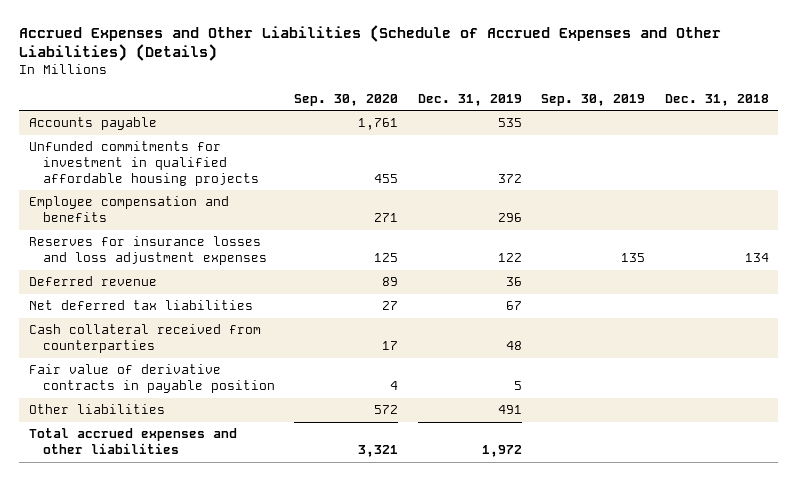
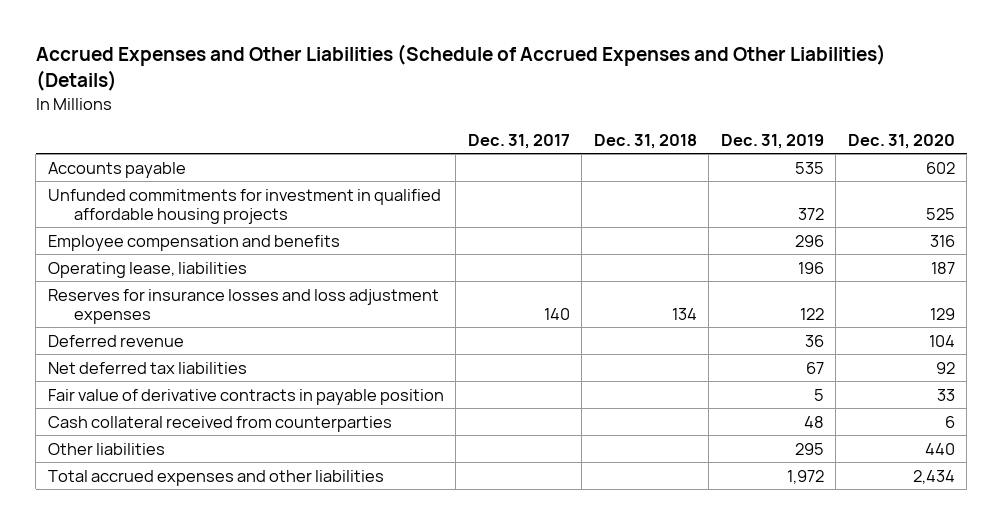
[294,93,399,106] Sep. 30, 2020 -> none
[541,93,646,106] Sep. 30, 2019 -> none
none -> [467,133,570,149] Dec. 31, 2017
none -> [847,133,955,149] Dec. 31, 2020
none -> [47,261,247,278] Operating lease, liabilities
[28,324,261,353] Cash collateral received from counterparties -> [47,415,392,432] Cash collateral received from counterparties
[497,405,522,415] 491 -> [794,442,824,455] 295

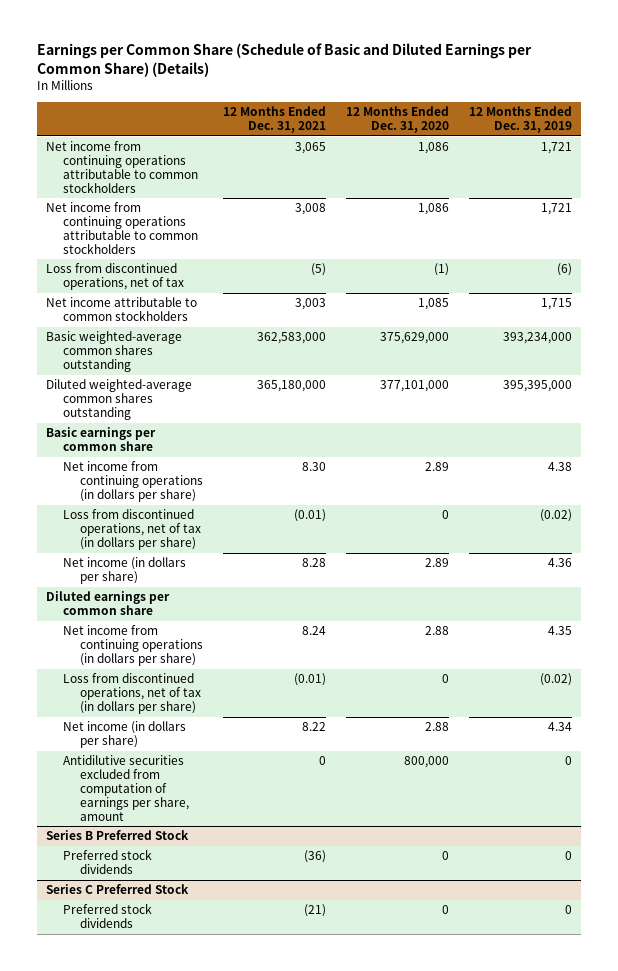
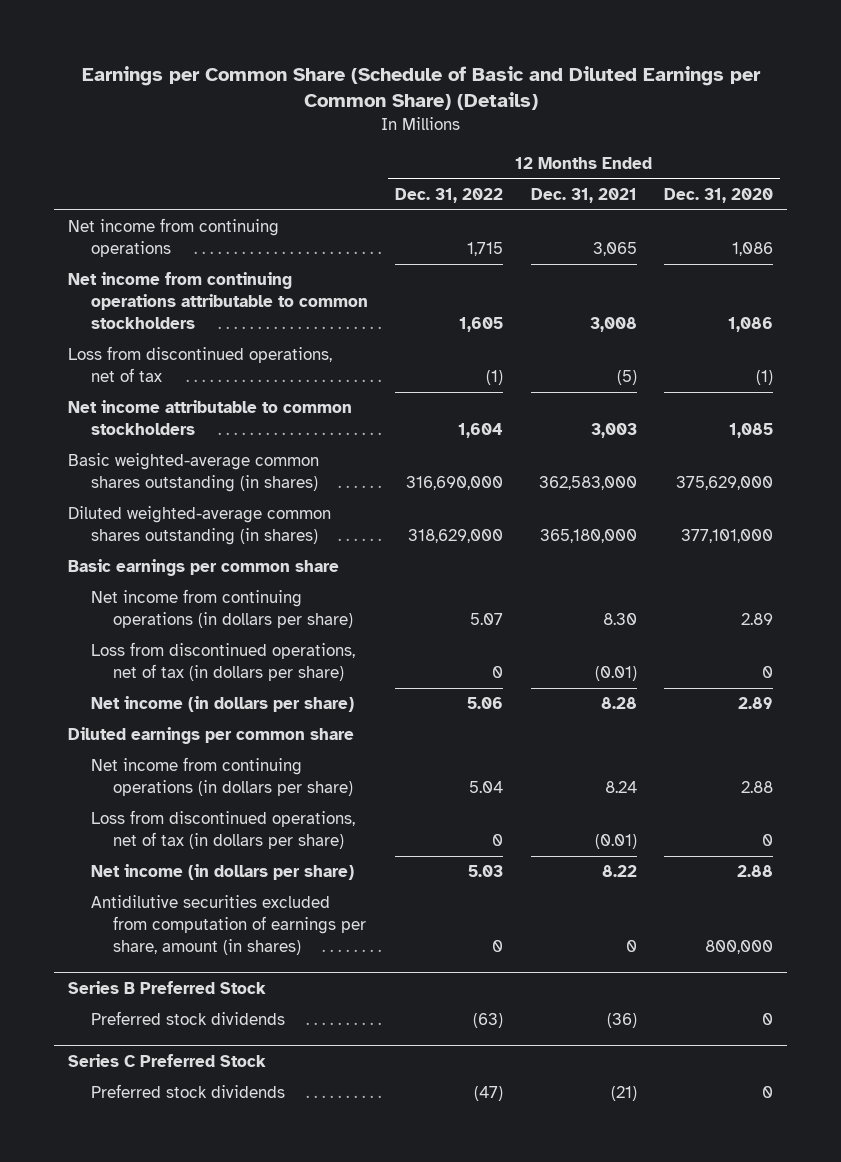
[468,106,572,134] 12 Months Ended Dec. 31, 2019 -> none
none -> [395,188,504,204] Dec. 31, 2022
[46,141,199,193] Net income from continuing operations attributable to common stockholders -> [67,218,279,258] Net income from continuing operations
[46,331,183,372] Basic weighted-average common shares outstanding -> [67,453,319,493] Basic weighted-average common shares outstanding (in shares)
[46,379,193,420] Diluted weighted-average common shares outstanding -> [67,506,331,546] Diluted weighted-average common shares outstanding (in shares)
[63,755,190,821] Antidilutive securities excluded from computation of earnings per share, amount -> [90,895,367,956] Antidilutive securities excluded from computation of earnings per share, amount (in shares)

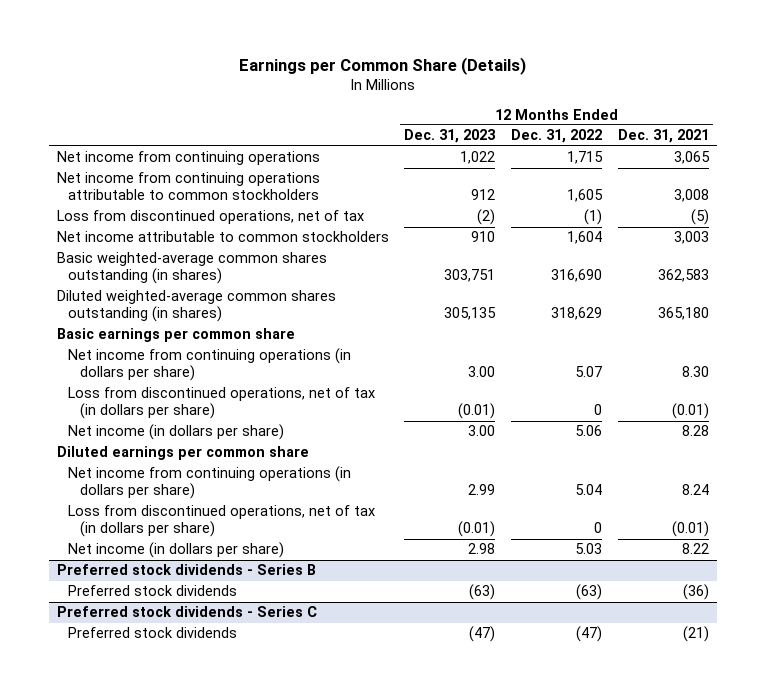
[81,65,761,111] Earnings per Common Share (Schedule of Basic and Diluted Earnings per Common Share) (Details) -> [238,56,526,75] Earnings per Common Share (Details)
[664,188,774,204] Dec. 31, 2020 -> none
none -> [404,129,497,144] Dec. 31, 2023
[406,476,504,491] 316,690,000 -> [551,269,603,283] 316,690
[538,476,637,491] 362,583,000 -> [658,269,710,283] 362,583
[408,529,504,544] 318,629,000 -> [551,307,603,321] 318,629
[539,529,637,544] 365,180,000 -> [658,307,710,321] 365,180
[90,895,367,956] Antidilutive securities excluded from computation of earnings per share, amount (in shares) -> none
[67,981,266,995] Series B Preferred Stock -> [56,564,316,576] Preferred stock dividends - Series B
[67,1054,266,1068] Series C Preferred Stock -> [56,606,317,618] Preferred stock dividends - Series C

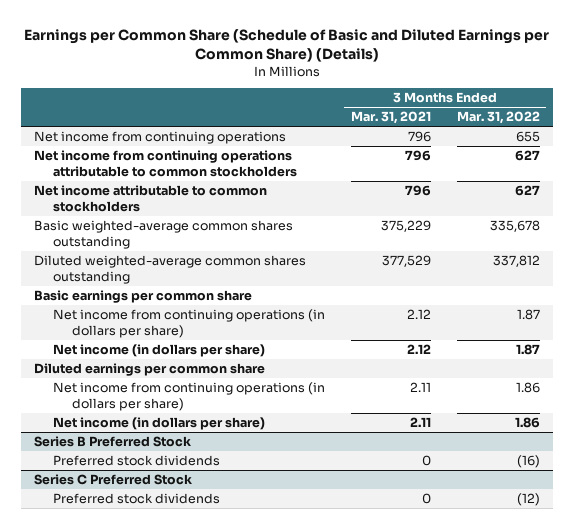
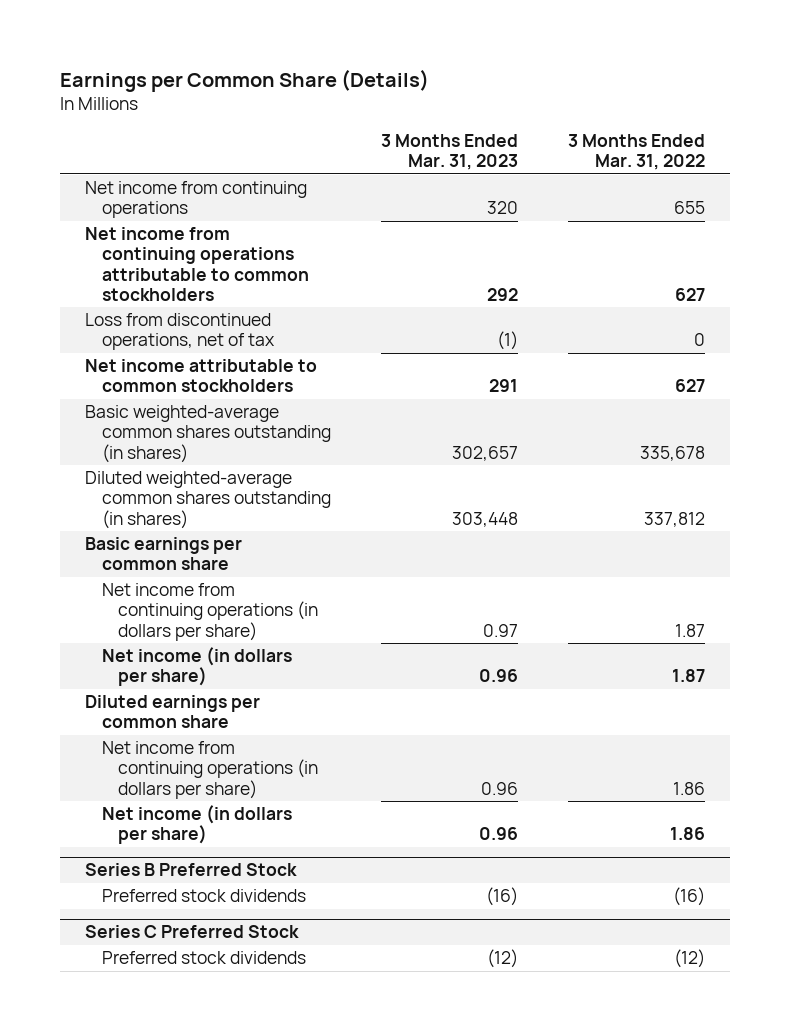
[23,28,549,63] Earnings per Common Share (Schedule of Basic and Diluted Earnings per Common Share) (Details) -> [59,68,429,92] Earnings per Common Share (Details)
[350,111,431,125] Mar. 31, 2021 -> none
none -> [380,134,518,171] 3 Months Ended Mar. 31, 2023
none -> [84,313,275,351] Loss from discontinued operations, net of tax
[33,220,293,249] Basic weighted-average common shares outstanding -> [84,405,331,463] Basic weighted-average common shares outstanding (in shares)
[33,255,306,284] Diluted weighted-average common shares outstanding -> [84,471,331,529] Diluted weighted-average common shares outstanding (in shares)

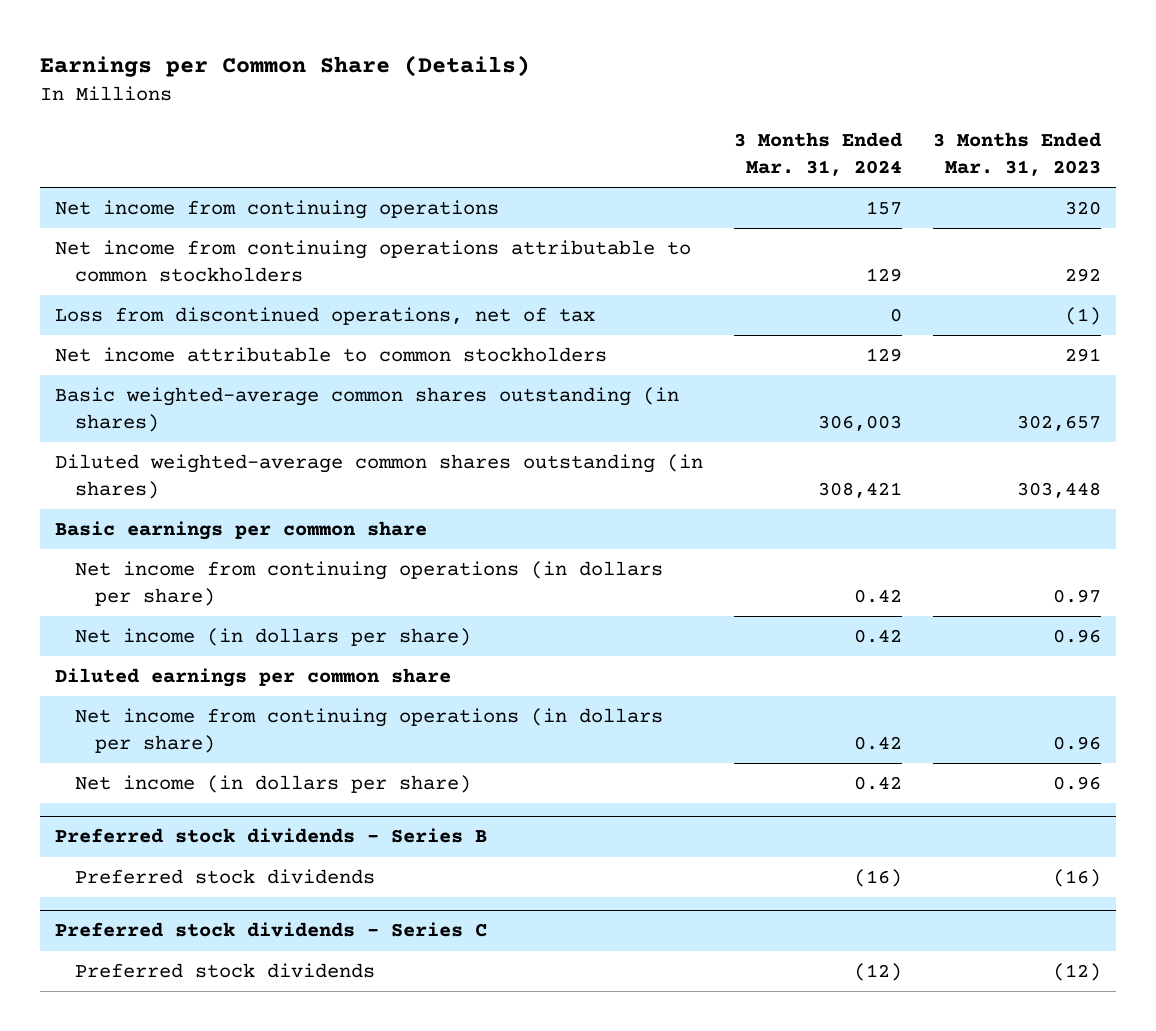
[568,134,706,171] 3 Months Ended Mar. 31, 2022 -> none
none -> [733,132,902,177] 3 Months Ended Mar. 31, 2024
[84,863,297,877] Series B Preferred Stock -> [55,828,488,844] Preferred stock dividends - Series B
[84,925,299,939] Series C Preferred Stock -> [55,922,488,938] Preferred stock dividends - Series C

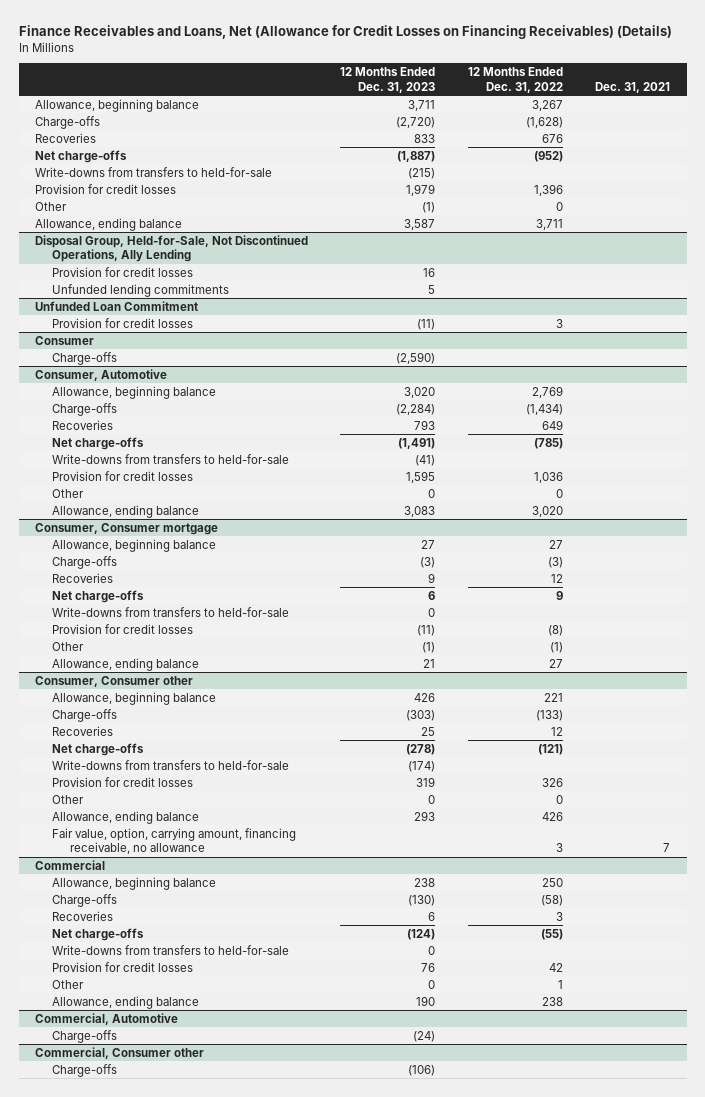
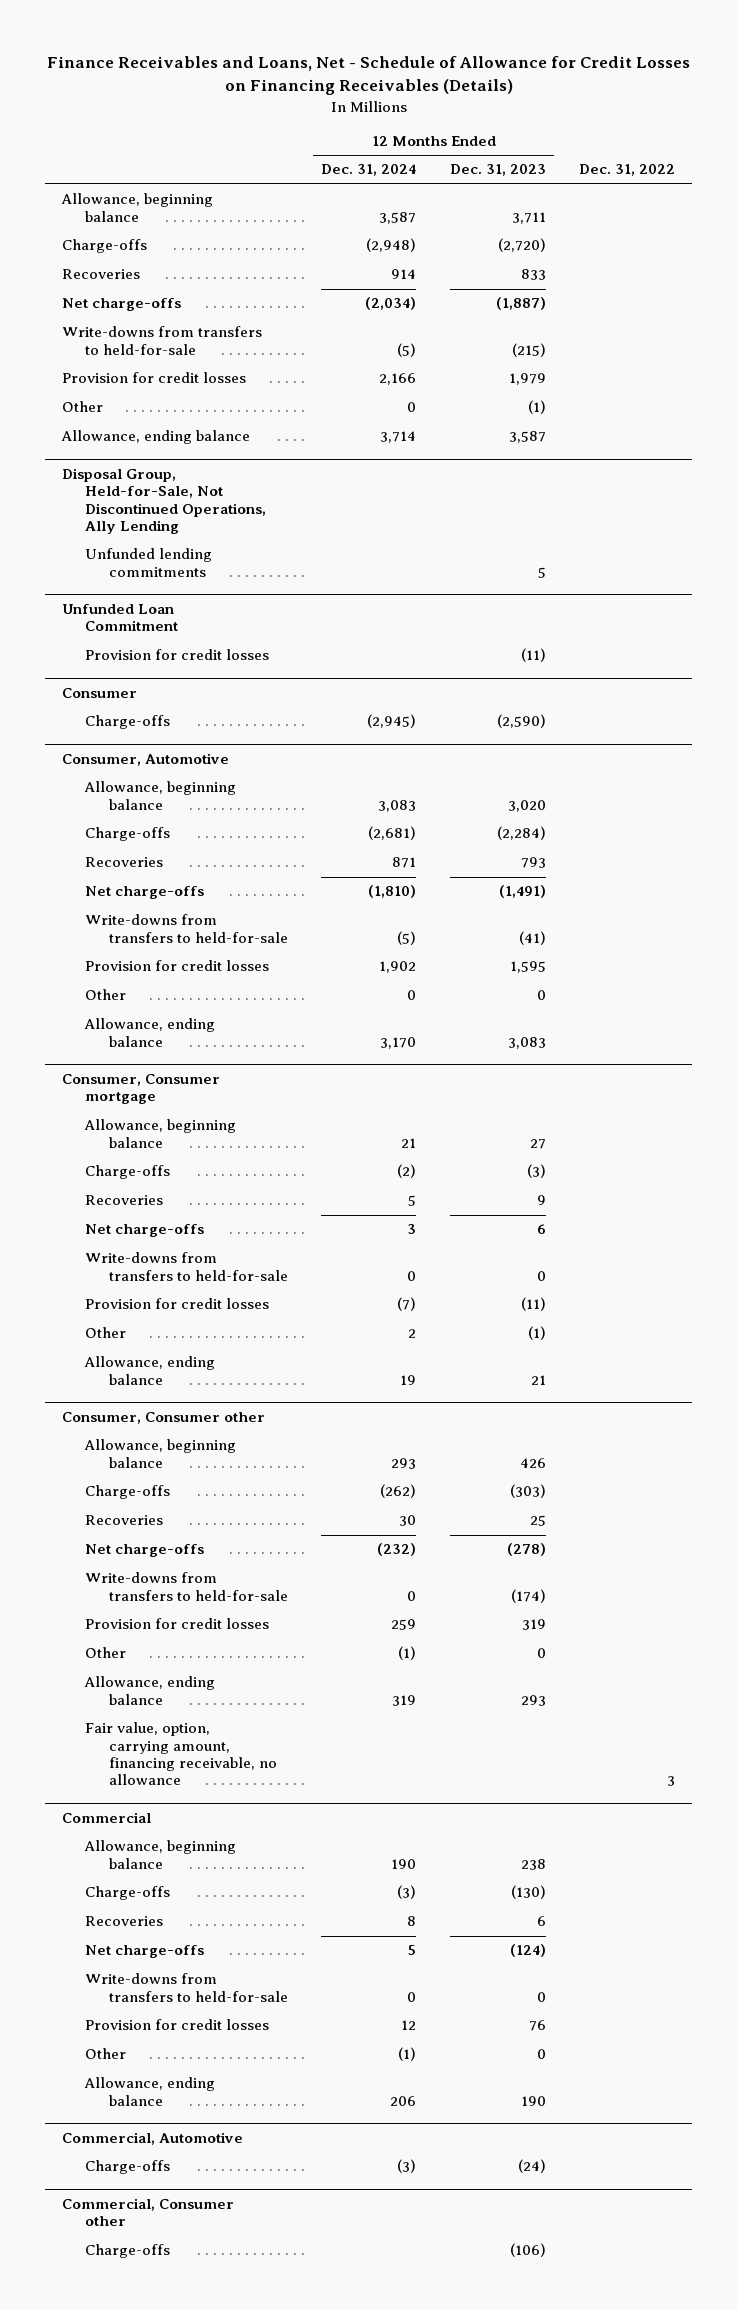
[18,25,672,40] Finance Receivables and Loans, Net (Allowance for Credit Losses on Financing Receivables) (Details) -> [46,56,690,96] Finance Receivables and Loans, Net - Schedule of Allowance for Credit Losses on Financing Receivables (Details)
[467,67,563,93] 12 Months Ended Dec. 31, 2022 -> none
[595,81,671,93] Dec. 31, 2021 -> none
none -> [321,164,417,177] Dec. 31, 2024
none -> [579,164,676,177] Dec. 31, 2022
[52,266,194,277] Provision for credit losses -> none

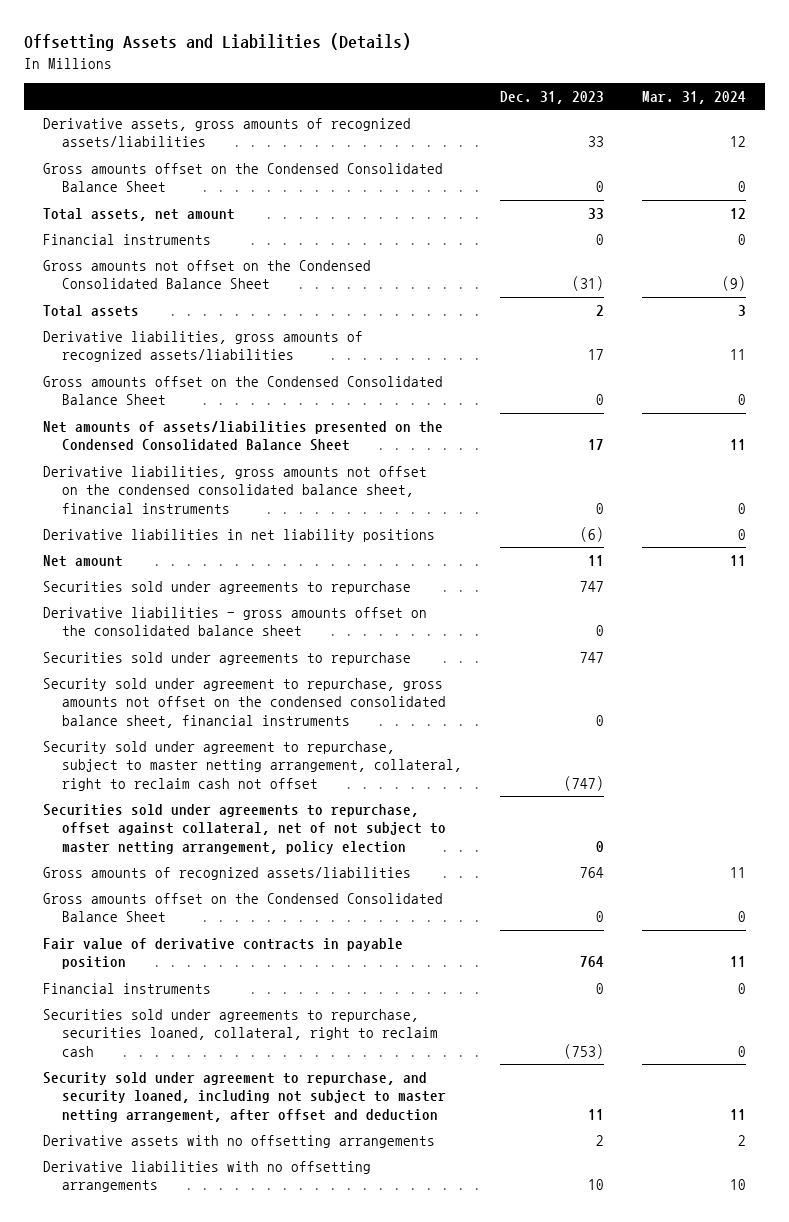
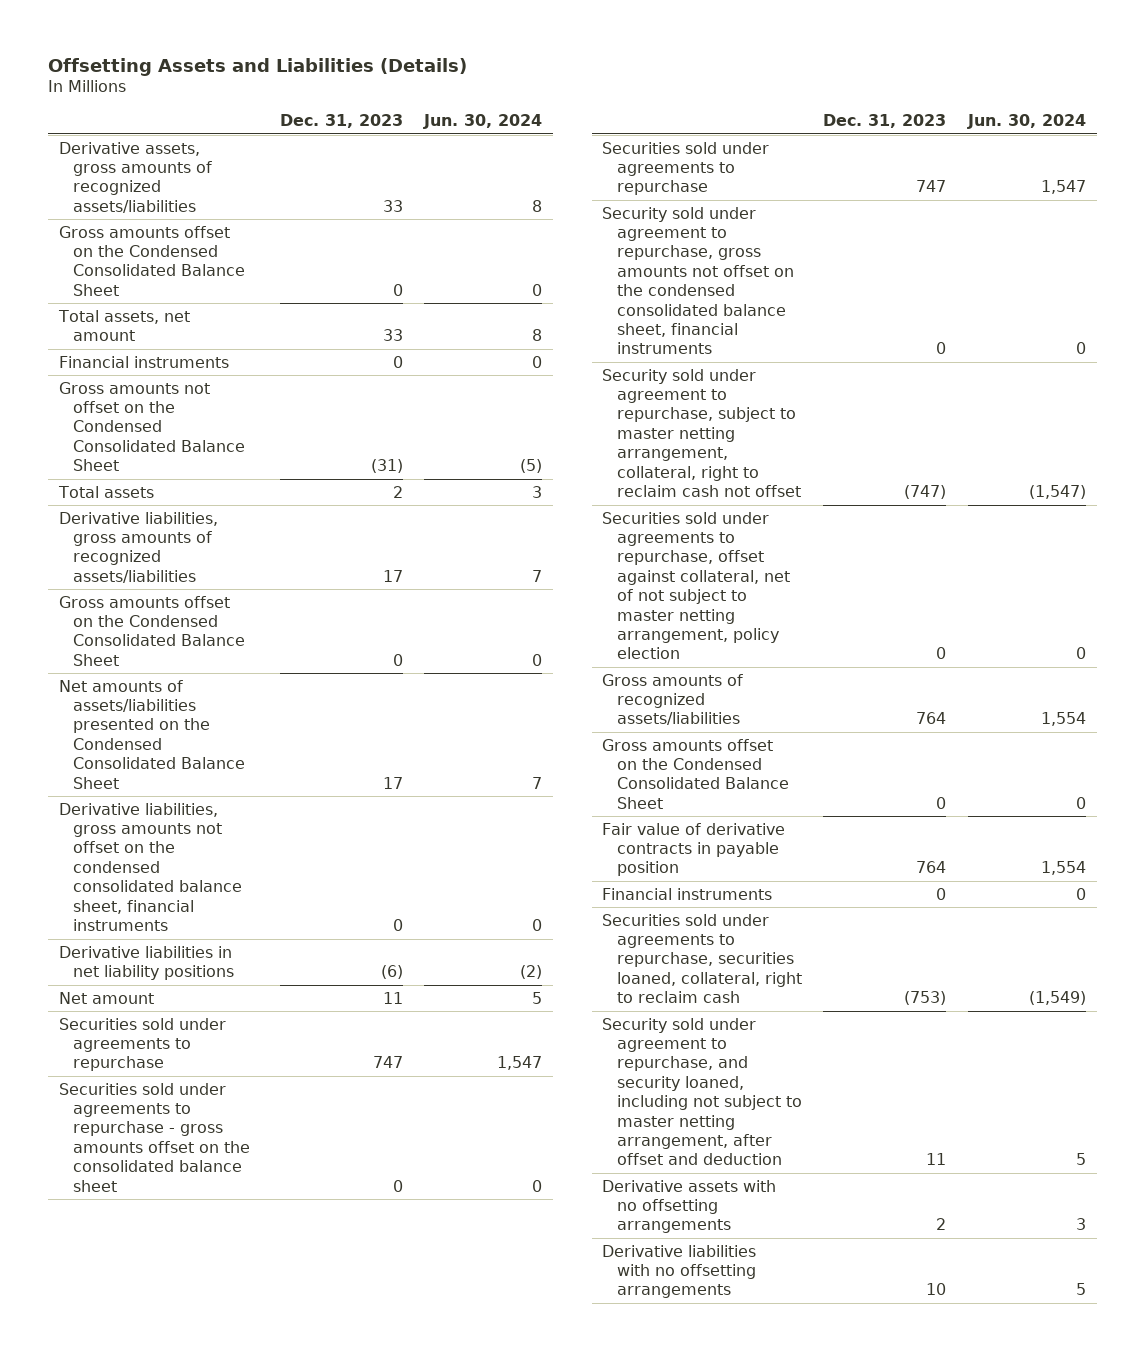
[641,90,746,104] Mar. 31, 2024 -> none
none -> [423,114,543,130] Jun. 30, 2024
[42,606,427,637] Derivative liabilities - gross amounts offset on the consolidated balance sheet -> [58,1082,251,1192] Securities sold under agreements to repurchase - gross amounts offset on the consolidated balance sheet

